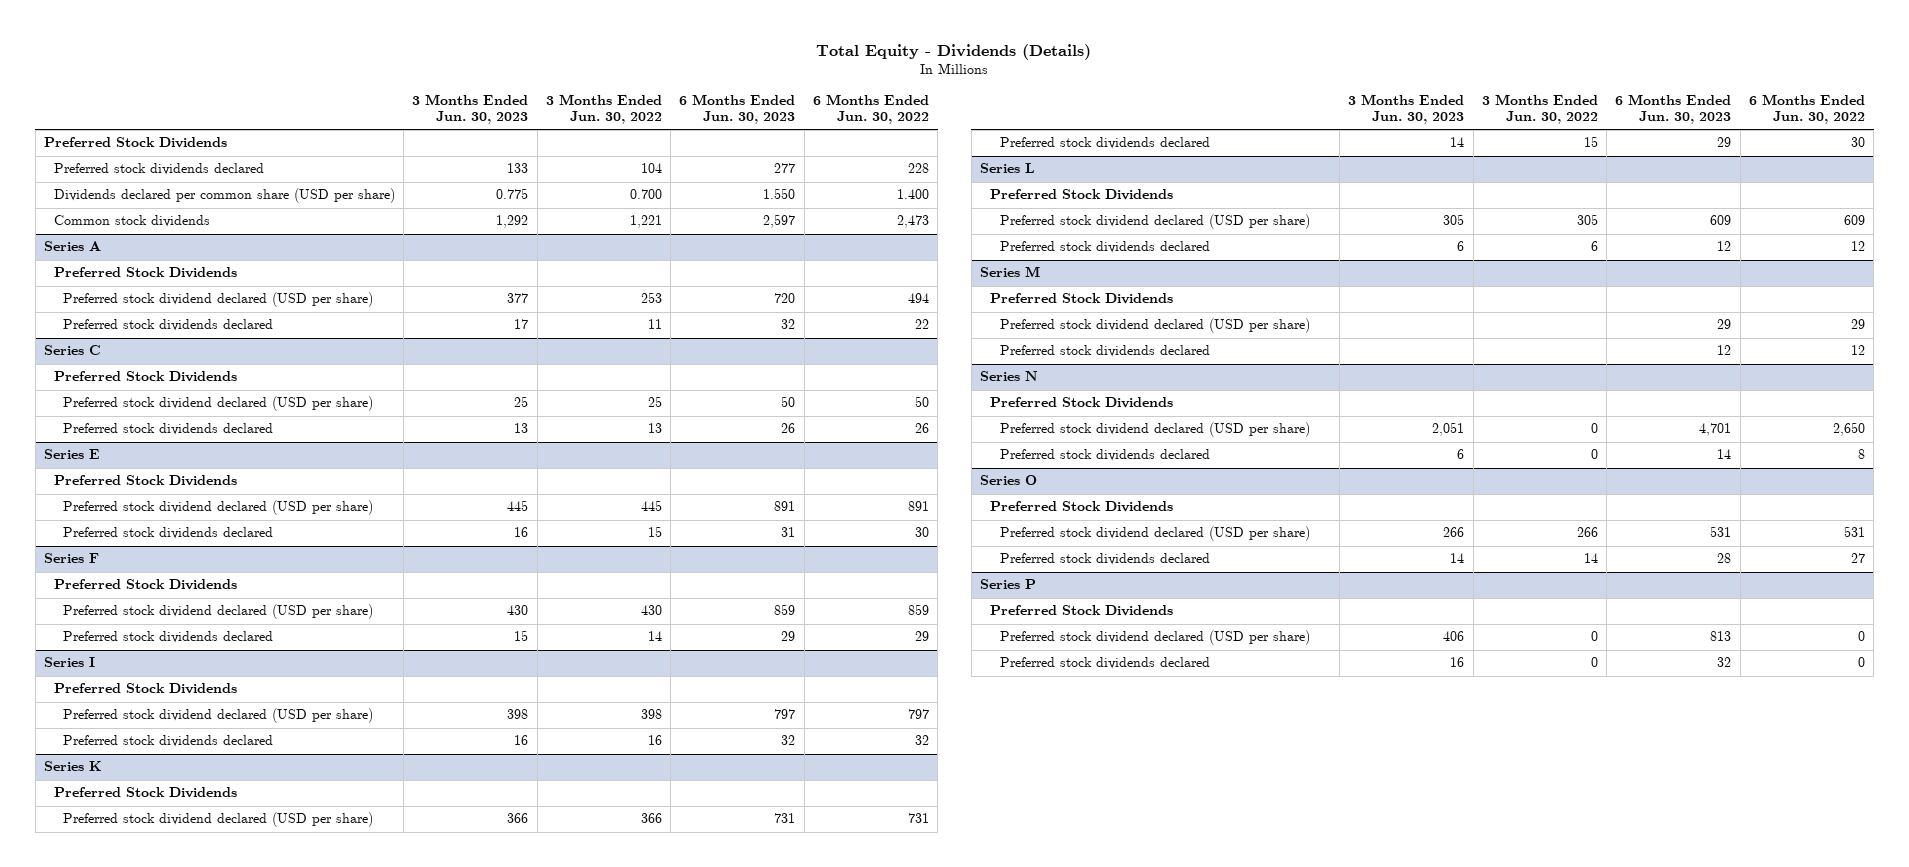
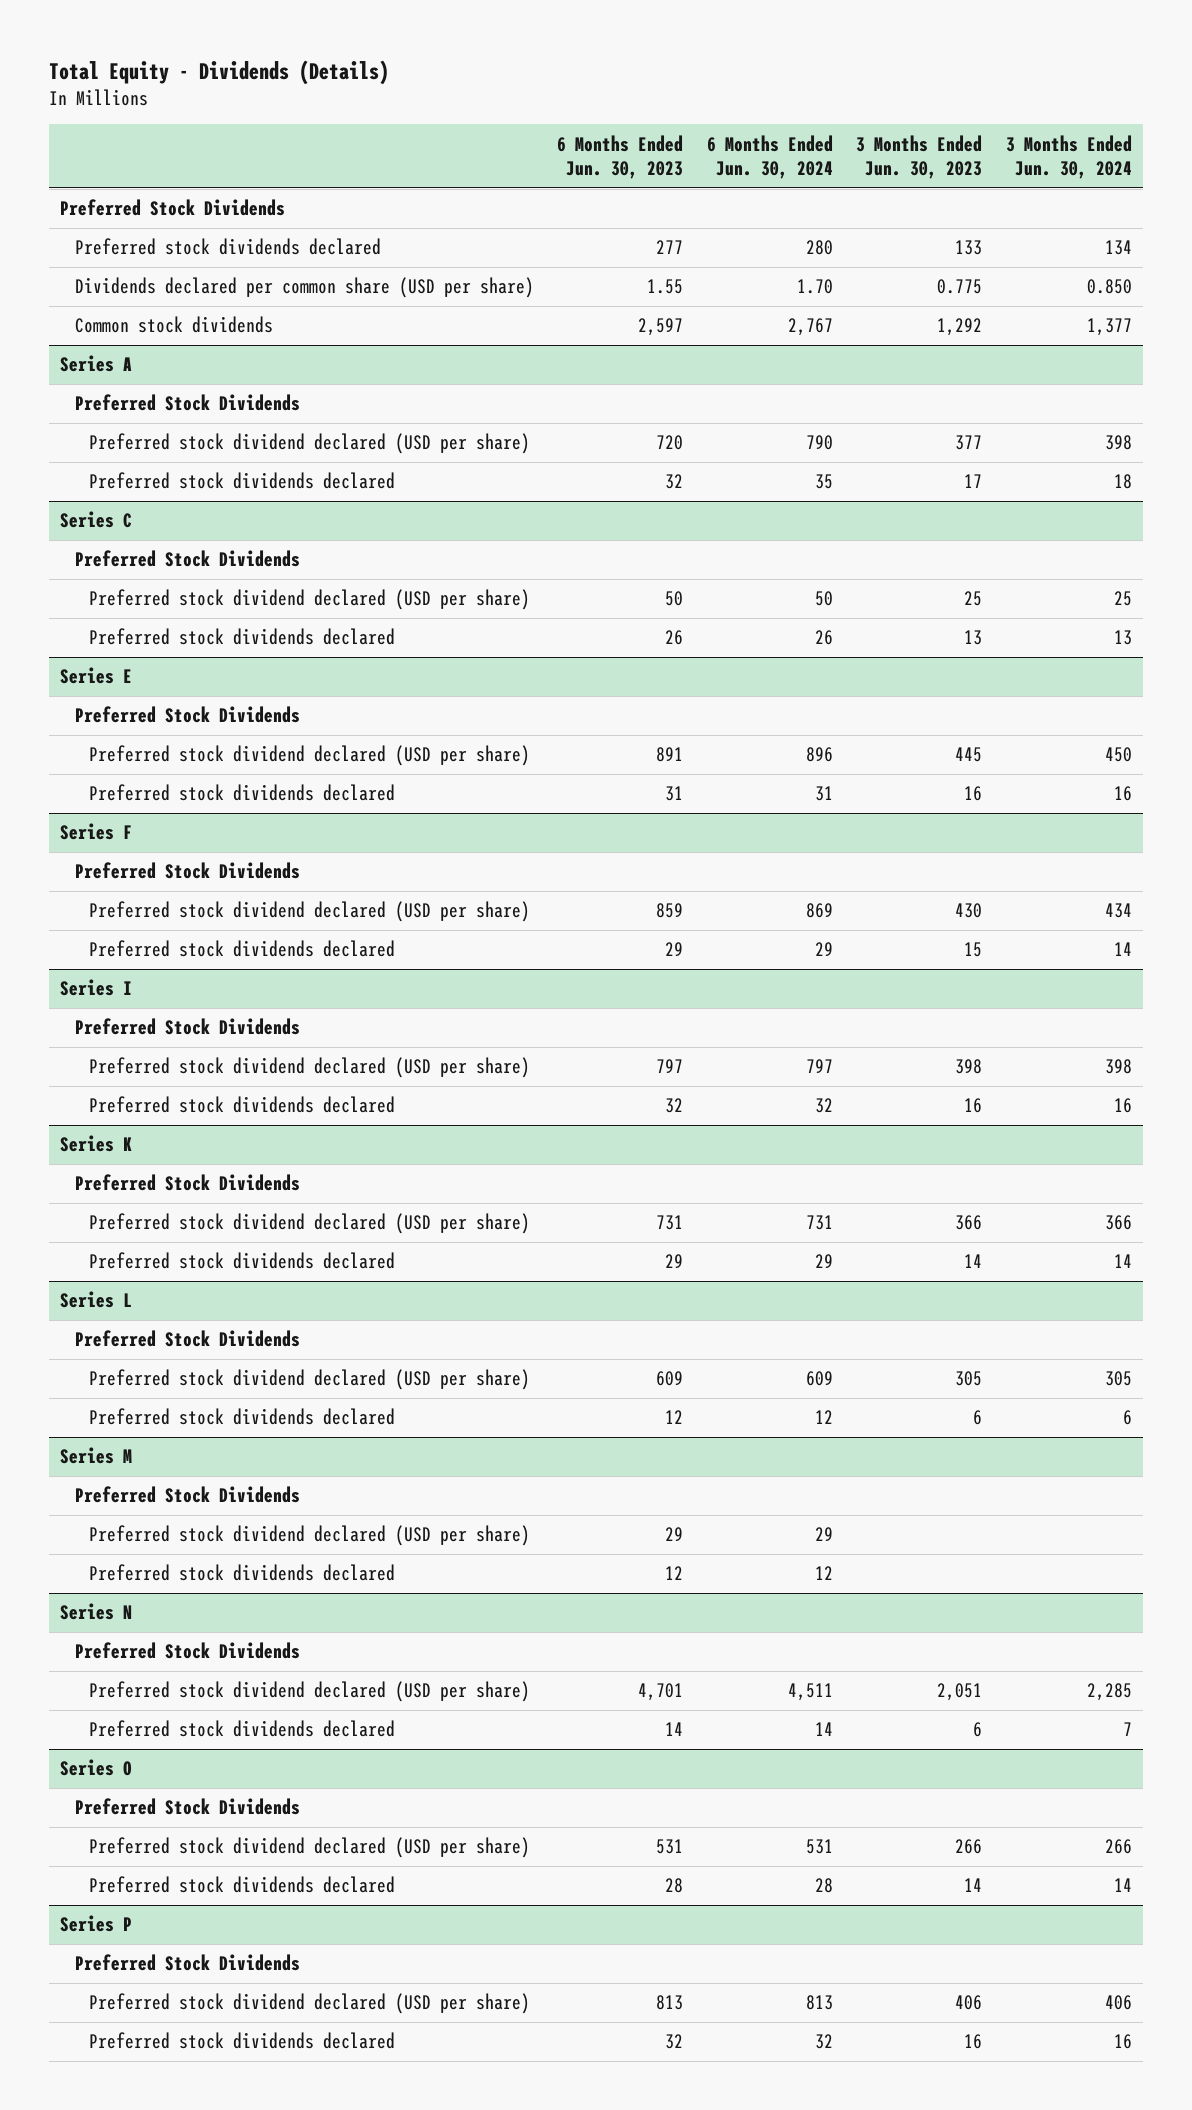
[545,93,662,125] 3 Months Ended Jun. 30, 2022 -> none
[812,93,929,125] 6 Months Ended Jun. 30, 2022 -> none
none -> [706,134,833,180] 6 Months Ended Jun. 30, 2024
none -> [1005,134,1132,180] 3 Months Ended Jun. 30, 2024
[763,188,796,200] 1.550 -> [647,279,684,295] 1.55

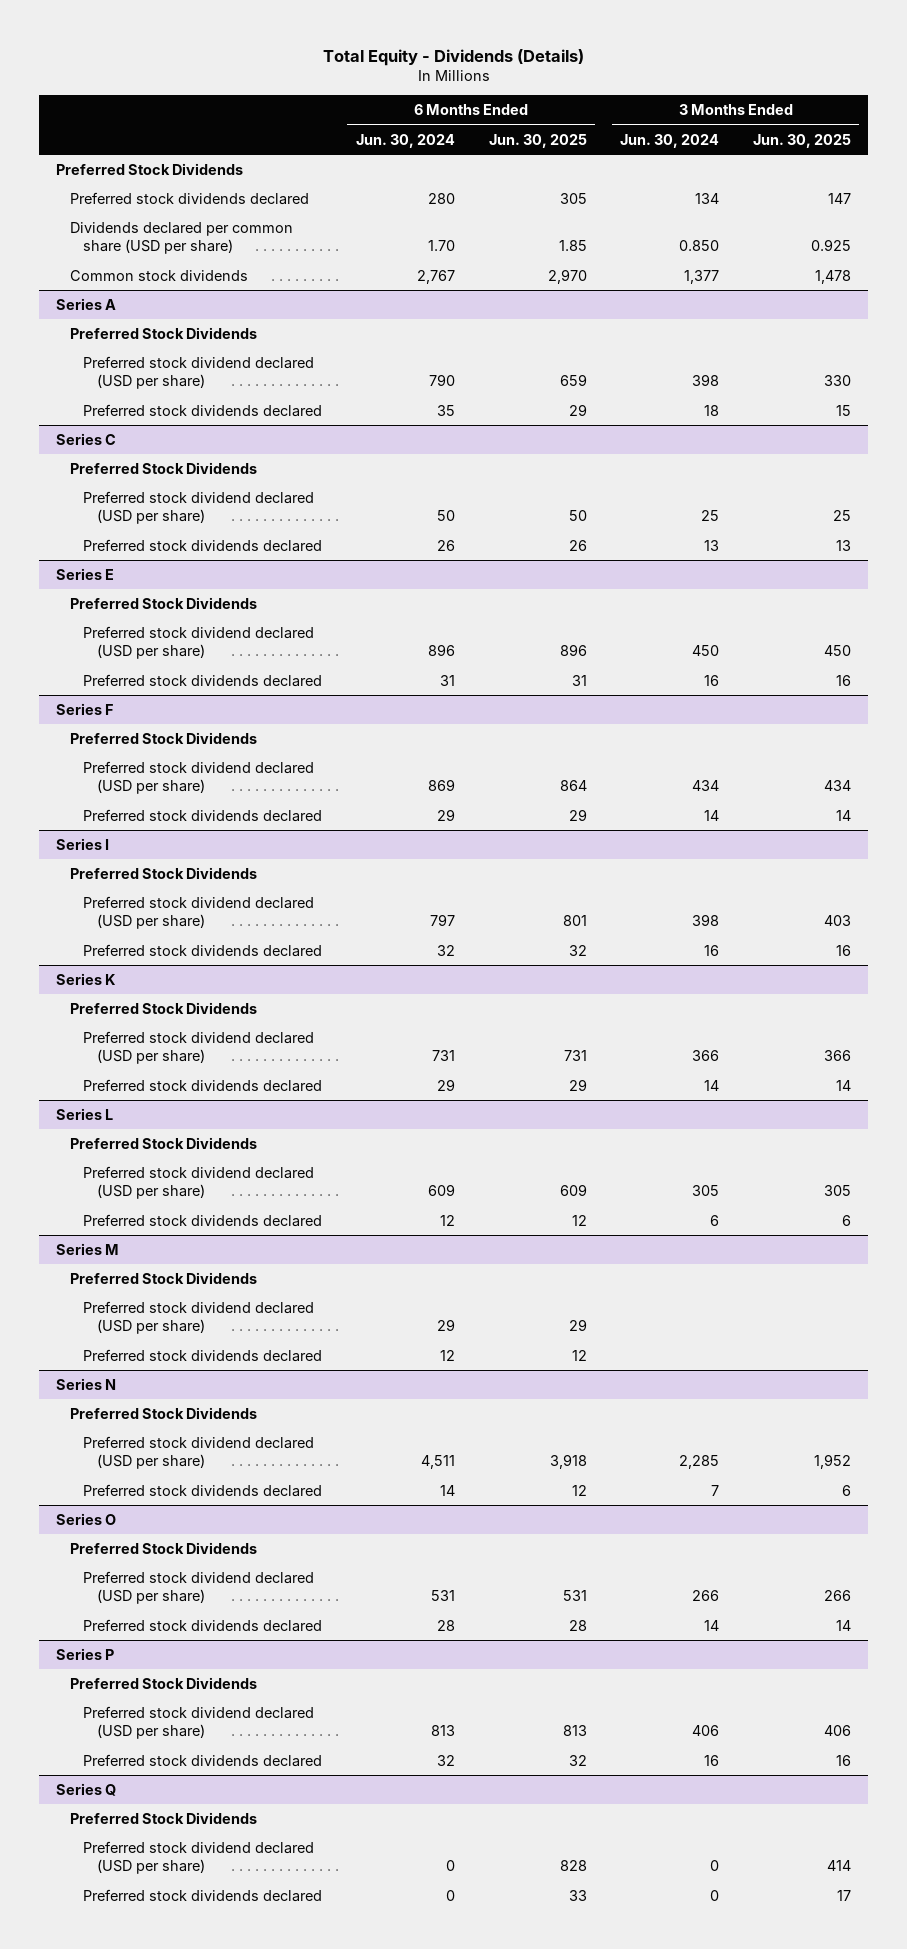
[557,134,684,180] 6 Months Ended Jun. 30, 2023 -> none
[856,134,983,180] 3 Months Ended Jun. 30, 2023 -> none
none -> [488,133,587,148] Jun. 30, 2025
none -> [752,133,851,148] Jun. 30, 2025
none -> [56,1782,117,1796] Series Q
none -> [69,1811,257,1824] Preferred Stock Dividends
none -> [83,1840,315,1875] Preferred stock dividend declared (USD per share)
none -> [83,1888,323,1902] Preferred stock dividends declared

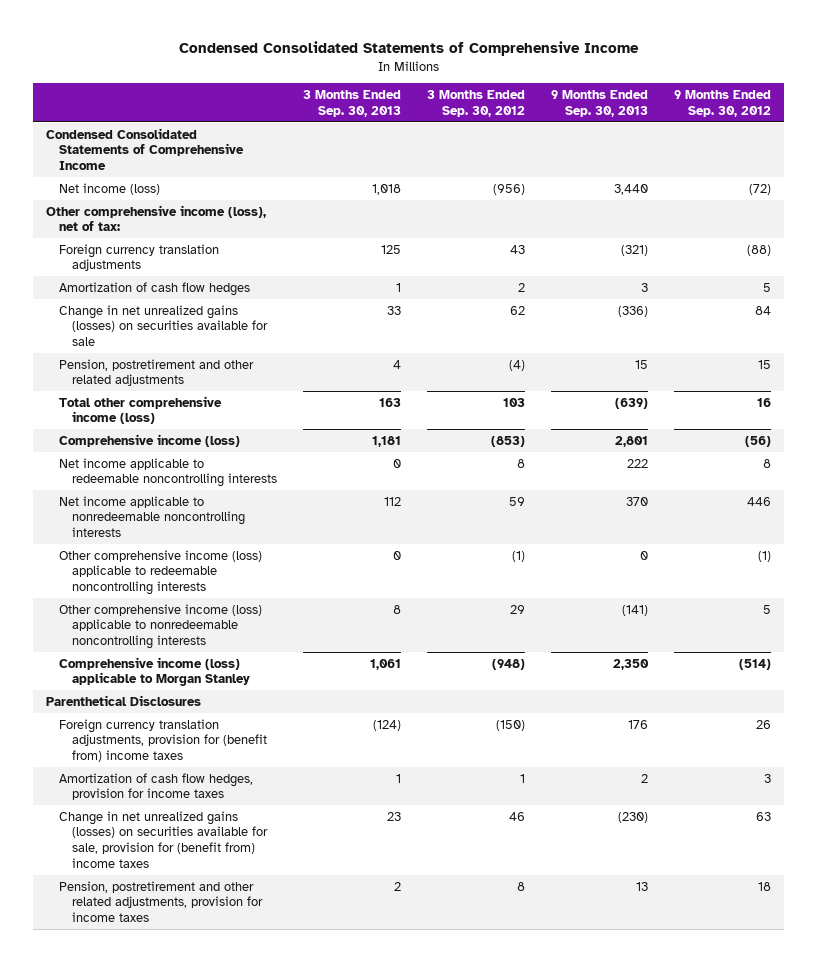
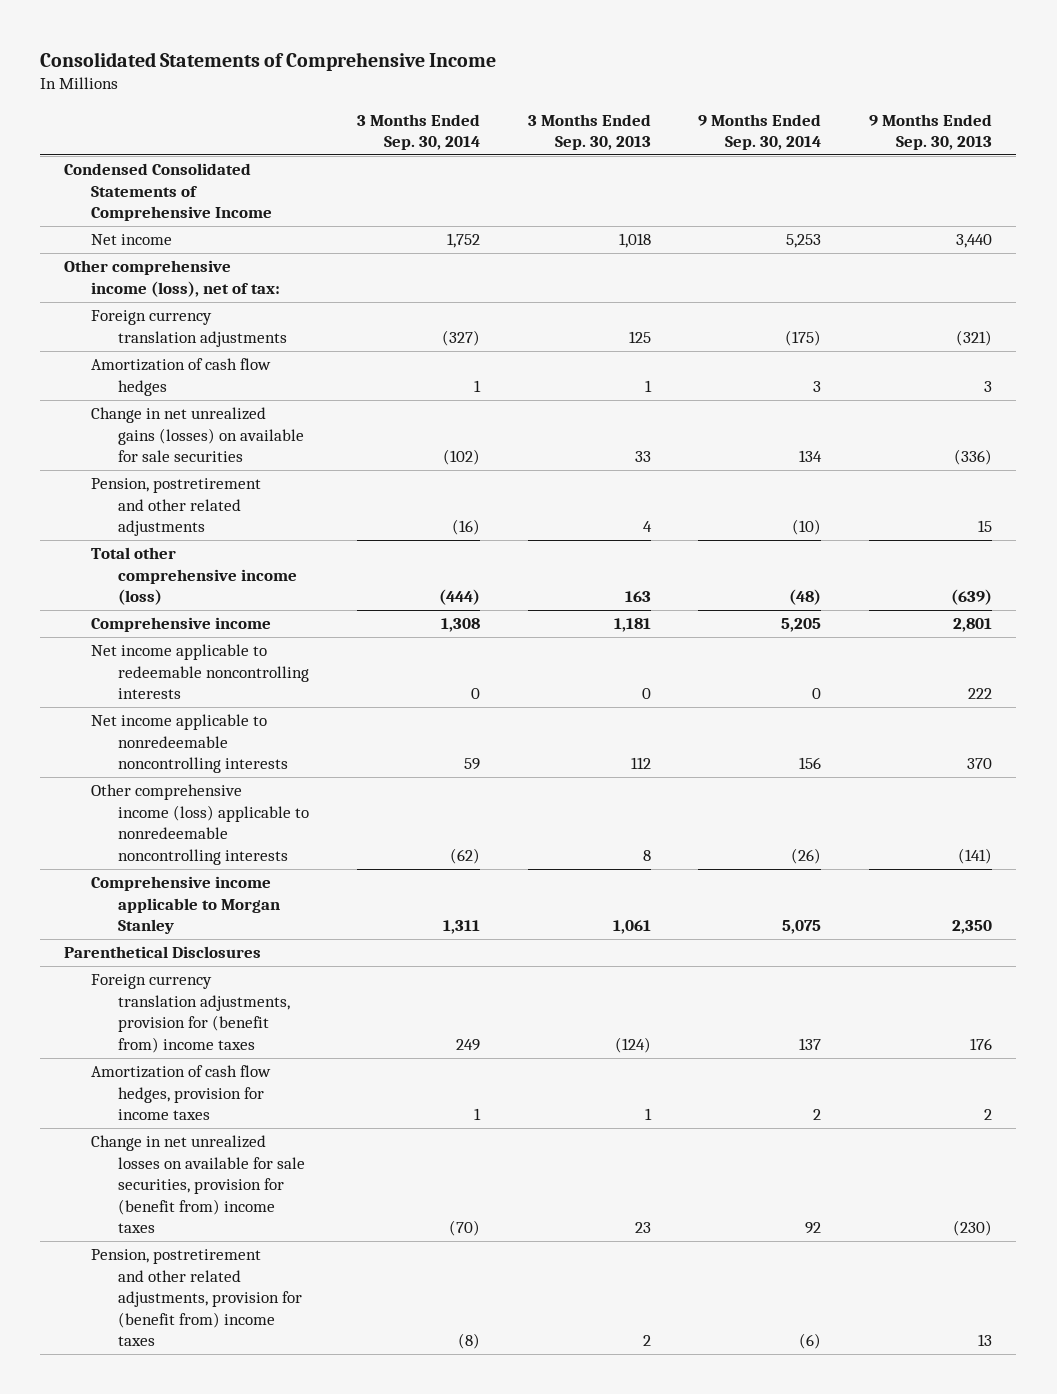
[178,41,639,57] Condensed Consolidated Statements of Comprehensive Income -> [40,51,497,71] Consolidated Statements of Comprehensive Income
[426,90,525,117] 3 Months Ended Sep. 30, 2012 -> none
[673,90,771,117] 9 Months Ended Sep. 30, 2012 -> none
none -> [356,113,480,151] 3 Months Ended Sep. 30, 2014
none -> [698,113,822,151] 9 Months Ended Sep. 30, 2014
[59,182,161,195] Net income (loss) -> [91,234,173,246] Net income
[59,304,268,347] Change in net unrealized gains (losses) on securities available for sale -> [91,407,304,463] Change in net unrealized gains (losses) on available for sale securities
[59,433,241,447] Comprehensive income (loss) -> [91,617,272,633] Comprehensive income
[59,549,263,596] Other comprehensive income (loss) applicable to redeemable noncontrolling interests -> none
[59,656,250,687] Comprehensive income (loss) applicable to Morgan Stanley -> [91,876,280,935] Comprehensive income applicable to Morgan Stanley
[59,810,268,868] Change in net unrealized gains (losses) on securities available for sale, provision for (benefit from) income taxes -> [91,1135,305,1234] Change in net unrealized losses on available for sale securities, provision for (benefit from) income taxes
[59,880,263,923] Pension, postretirement and other related adjustments, provision for income taxes -> [91,1249,302,1347] Pension, postretirement and other related adjustments, provision for (benefit from) income taxes

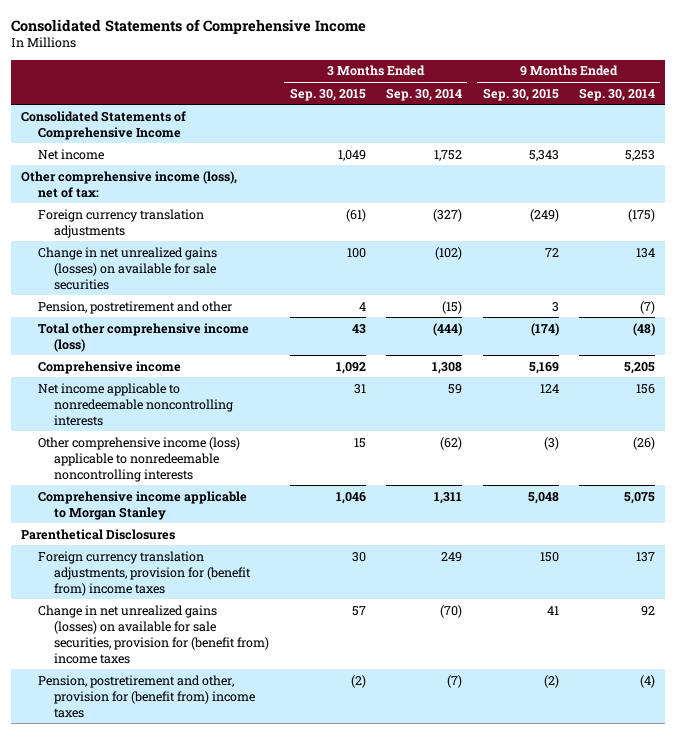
[527,113,651,151] 3 Months Ended Sep. 30, 2013 -> none
[869,113,993,151] 9 Months Ended Sep. 30, 2013 -> none
none -> [289,87,366,101] Sep. 30, 2015
none -> [482,87,559,101] Sep. 30, 2015
[64,163,273,222] Condensed Consolidated Statements of Comprehensive Income -> [21,110,187,140] Consolidated Statements of Comprehensive Income
[91,358,272,396] Amortization of cash flow hedges -> none
[91,478,262,537] Pension, postretirement and other related adjustments -> [37,300,232,314] Pension, postretirement and other
[451,519,480,536] (16) -> [442,300,463,314] (15)
[792,519,822,536] (10) -> [639,300,655,314] (7)
[91,644,309,700] Net income applicable to redeemable noncontrolling interests -> none
[91,1065,272,1121] Amortization of cash flow hedges, provision for income taxes -> none
[91,1135,305,1234] Change in net unrealized losses on available for sale securities, provision for (benefit from) income taxes -> [37,604,270,664] Change in net unrealized gains (losses) on available for sale securities, provision for (benefit from) income taxes
[91,1249,302,1347] Pension, postretirement and other related adjustments, provision for (benefit from) income taxes -> [37,674,256,718] Pension, postretirement and other, provision for (benefit from) income taxes
[457,1333,480,1350] (8) -> [447,674,463,688] (7)
[799,1333,822,1350] (6) -> [639,674,655,688] (4)

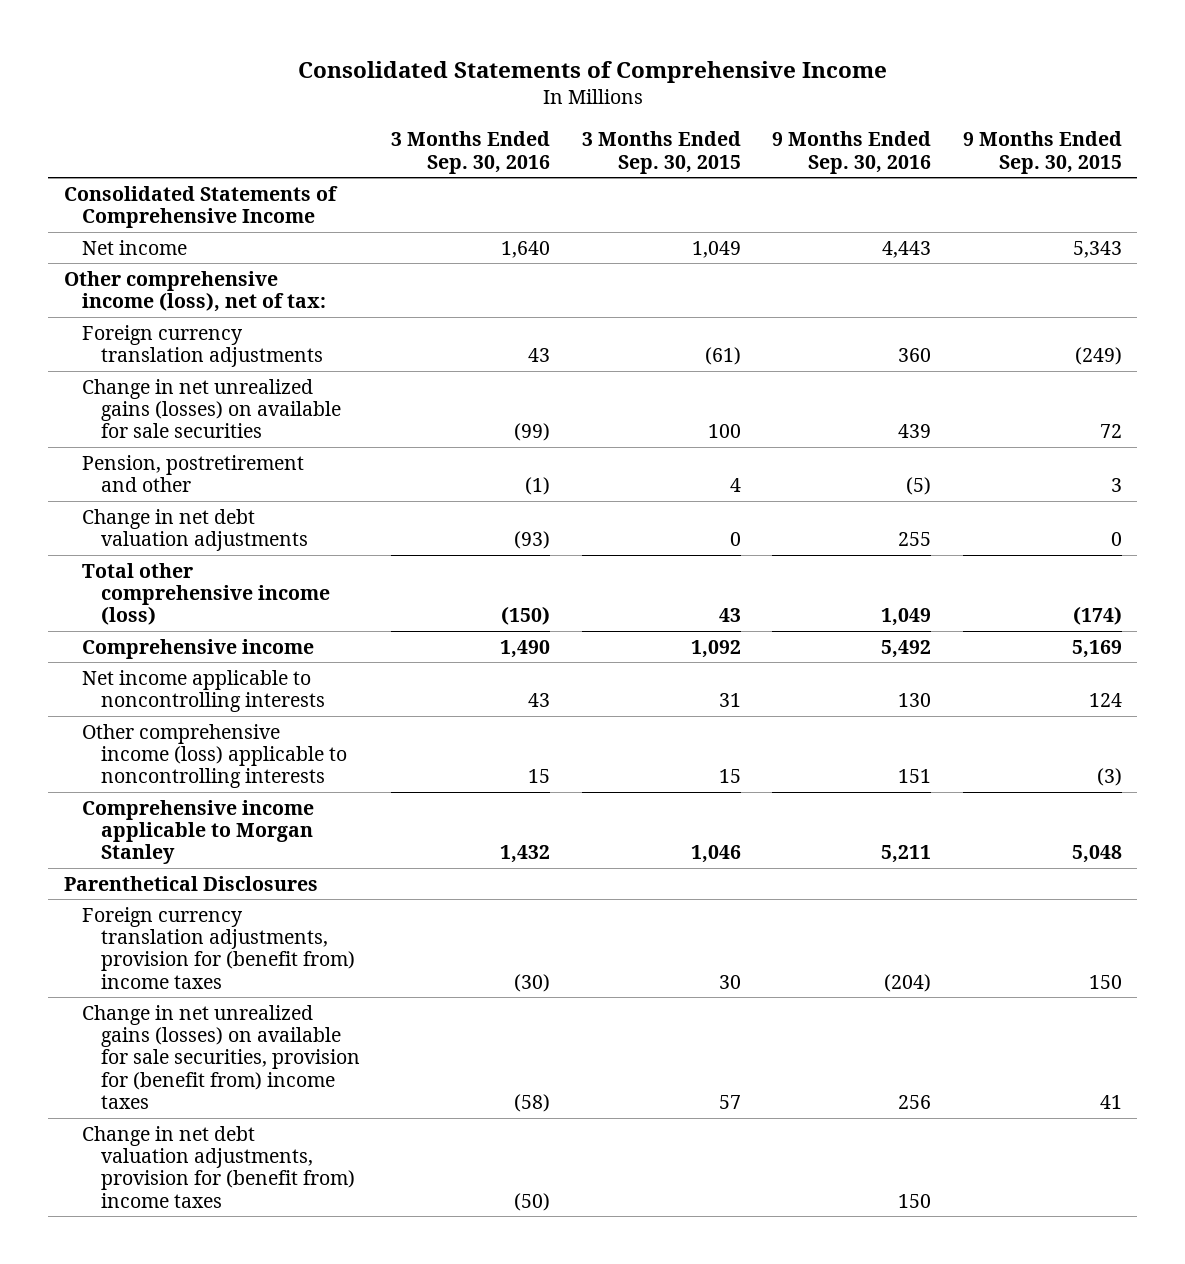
[386,87,463,101] Sep. 30, 2014 -> none
[578,87,655,101] Sep. 30, 2014 -> none
none -> [391,131,551,174] 3 Months Ended Sep. 30, 2016
none -> [772,131,932,174] 9 Months Ended Sep. 30, 2016
none -> [82,508,308,551] Change in net debt valuation adjustments
[37,382,234,426] Net income applicable to nonredeemable noncontrolling interests -> [82,669,325,712] Net income applicable to noncontrolling interests
[37,436,240,482] Other comprehensive income (loss) applicable to nonredeemable noncontrolling interests -> [82,723,347,789] Other comprehensive income (loss) applicable to noncontrolling interests
[37,674,256,718] Pension, postretirement and other, provision for (benefit from) income taxes -> none
none -> [82,1125,355,1208] Change in net debt valuation adjustments, provision for (benefit from) income taxes

